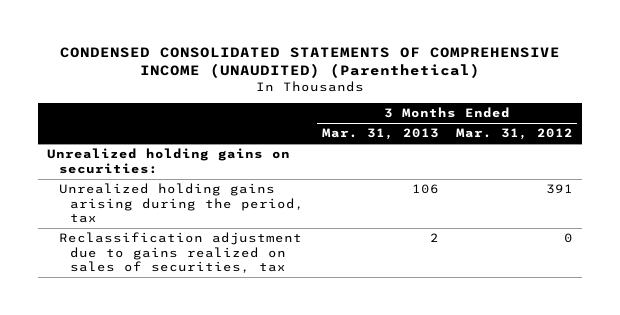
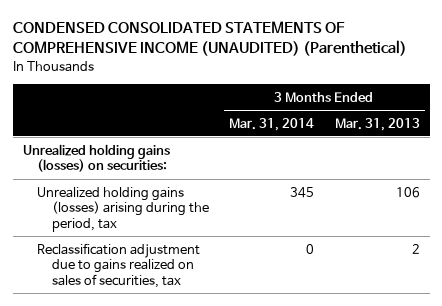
[456,128,574,141] Mar. 31, 2012 -> none
none -> [229,117,315,131] Mar. 31, 2014
[46,148,290,174] Unrealized holding gains on securities: -> [22,143,170,173] Unrealized holding gains (losses) on securities:
[58,183,305,224] Unrealized holding gains arising during the period, tax -> [37,186,209,232] Unrealized holding gains (losses) arising during the period, tax

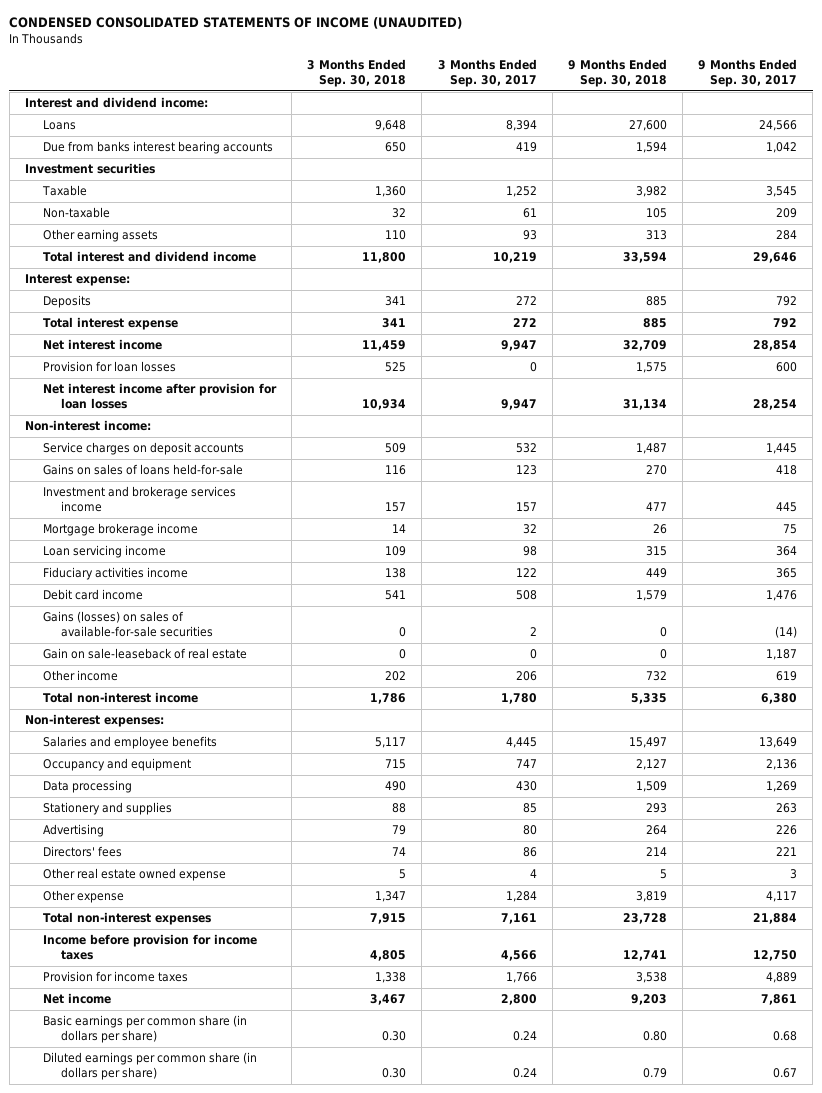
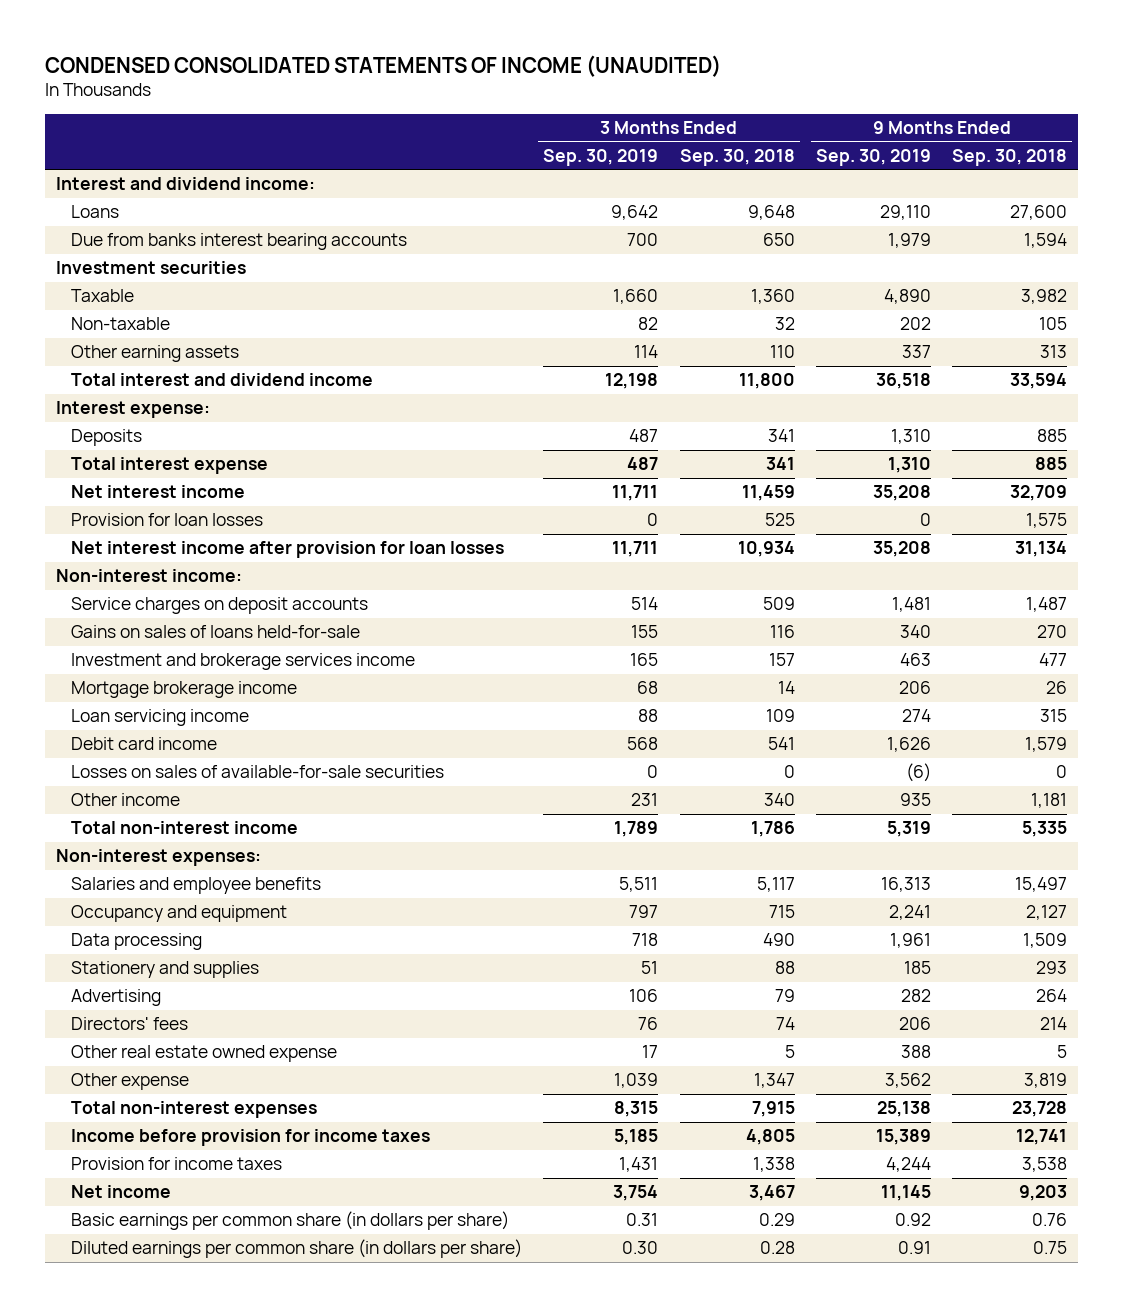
[437,59,537,88] 3 Months Ended Sep. 30, 2017 -> none
[698,59,798,88] 9 Months Ended Sep. 30, 2017 -> none
none -> [543,148,659,166] Sep. 30, 2019
none -> [815,148,931,166] Sep. 30, 2019
[42,567,188,581] Fiduciary activities income -> none
[42,648,247,660] Gain on sale-leaseback of real estate -> none
[42,611,214,637] Gains (losses) on sales of available-for-sale securities -> [70,765,444,779] Losses on sales of available-for-sale securities
[385,671,407,682] 202 -> [763,793,795,807] 340
[645,671,667,682] 732 -> [1031,793,1068,809] 1,181
[382,1030,407,1041] 0.30 -> [758,1213,795,1227] 0.29
[642,1030,667,1041] 0.80 -> [1032,1213,1068,1227] 0.76
[382,1067,407,1078] 0.30 -> [759,1241,795,1255] 0.28
[642,1067,667,1078] 0.79 -> [1033,1241,1068,1255] 0.75

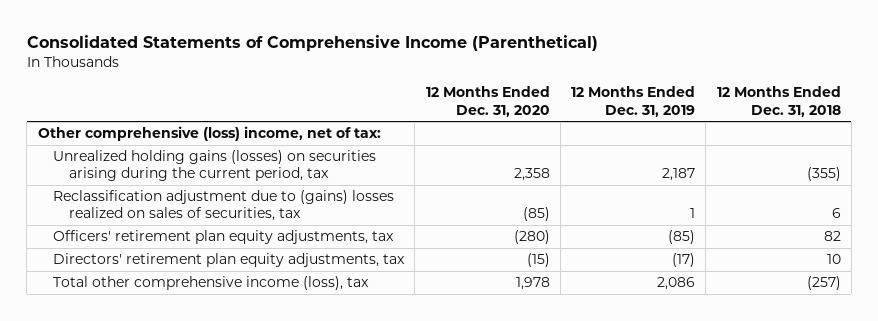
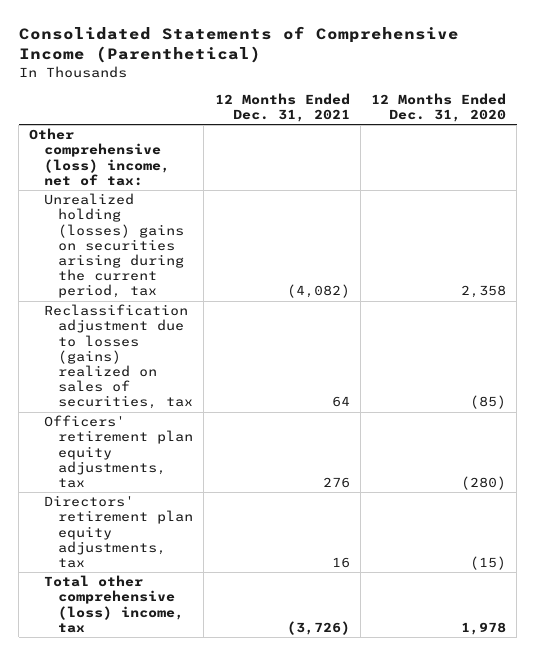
[571,86,696,117] 12 Months Ended Dec. 31, 2019 -> none
[716,86,841,117] 12 Months Ended Dec. 31, 2018 -> none
none -> [214,92,350,123] 12 Months Ended Dec. 31, 2021
[53,150,377,182] Unrealized holding gains (losses) on securities arising during the current period, tax -> [43,193,185,299] Unrealized holding (losses) gains on securities arising during the current period, tax
[53,190,395,222] Reclassification adjustment due to (gains) losses realized on sales of securities, tax -> [43,304,194,410] Reclassification adjustment due to losses (gains) realized on sales of securities, tax
[53,276,370,291] Total other comprehensive income (loss), tax -> [43,575,185,633] Total other comprehensive (loss) income, tax

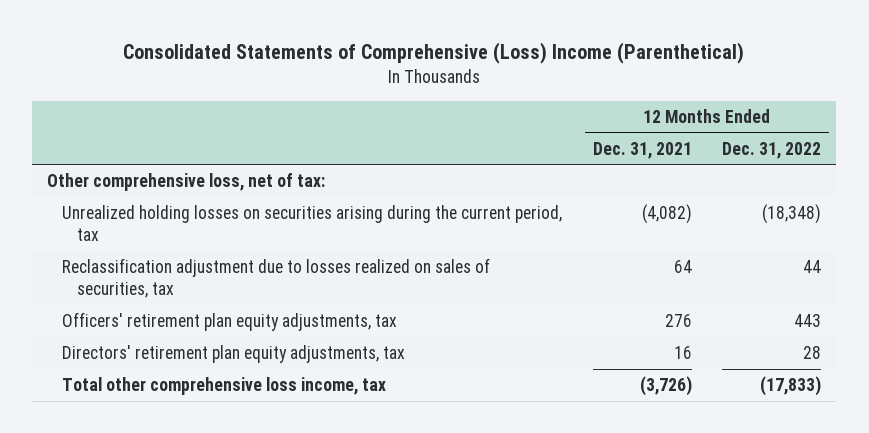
[18,25,459,64] Consolidated Statements of Comprehensive Income (Parenthetical) -> [123,42,745,65] Consolidated Statements of Comprehensive (Loss) Income (Parenthetical)
[371,92,507,123] 12 Months Ended Dec. 31, 2020 -> none
none -> [722,141,822,159] Dec. 31, 2022
[29,128,170,186] Other comprehensive (loss) income, net of tax: -> [47,173,326,192] Other comprehensive loss, net of tax:
[43,193,185,299] Unrealized holding (losses) gains on securities arising during the current period, tax -> [62,205,563,241] Unrealized holding losses on securities arising during the current period, tax
[43,304,194,410] Reclassification adjustment due to losses (gains) realized on sales of securities, tax -> [62,258,491,298] Reclassification adjustment due to losses realized on sales of securities, tax
[43,575,185,633] Total other comprehensive (loss) income, tax -> [62,377,387,396] Total other comprehensive loss income, tax

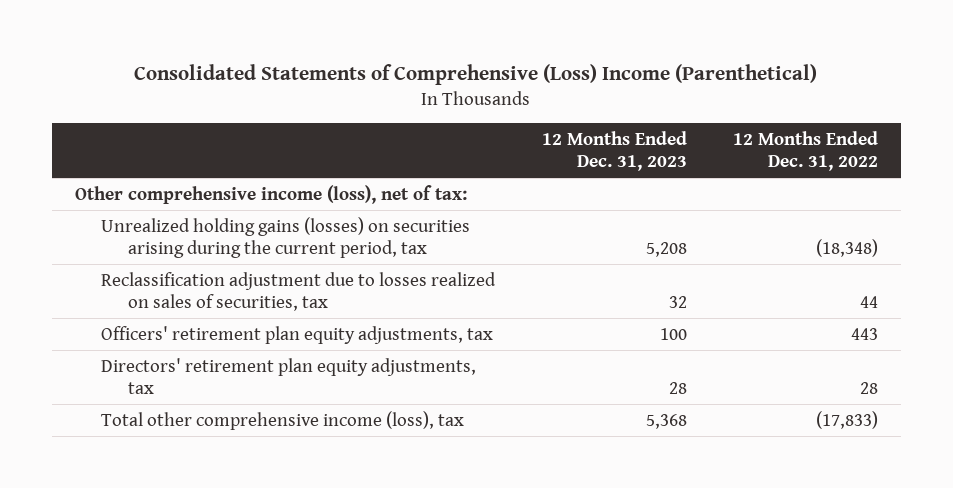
[592,141,692,159] Dec. 31, 2021 -> none
none -> [541,130,687,172] 12 Months Ended Dec. 31, 2023
[47,173,326,192] Other comprehensive loss, net of tax: -> [74,184,467,204] Other comprehensive income (loss), net of tax:
[62,205,563,241] Unrealized holding losses on securities arising during the current period, tax -> [101,216,471,259] Unrealized holding gains (losses) on securities arising during the current period, tax
[62,377,387,396] Total other comprehensive loss income, tax -> [101,410,465,430] Total other comprehensive income (loss), tax

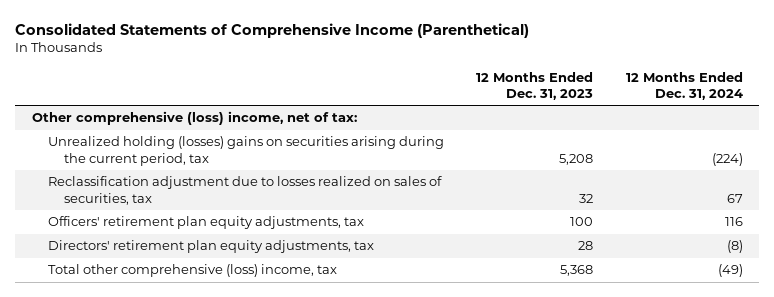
[134,64,818,86] Consolidated Statements of Comprehensive (Loss) Income (Parenthetical) -> [15,23,530,39] Consolidated Statements of Comprehensive Income (Parenthetical)
[733,130,879,172] 12 Months Ended Dec. 31, 2022 -> none
none -> [625,71,743,100] 12 Months Ended Dec. 31, 2024
[74,184,467,204] Other comprehensive income (loss), net of tax: -> [31,111,357,126] Other comprehensive (loss) income, net of tax:
[101,216,471,259] Unrealized holding gains (losses) on securities arising during the current period, tax -> [47,136,444,166] Unrealized holding (losses) gains on securities arising during the current period, tax
[101,410,465,430] Total other comprehensive income (loss), tax -> [47,264,337,278] Total other comprehensive (loss) income, tax

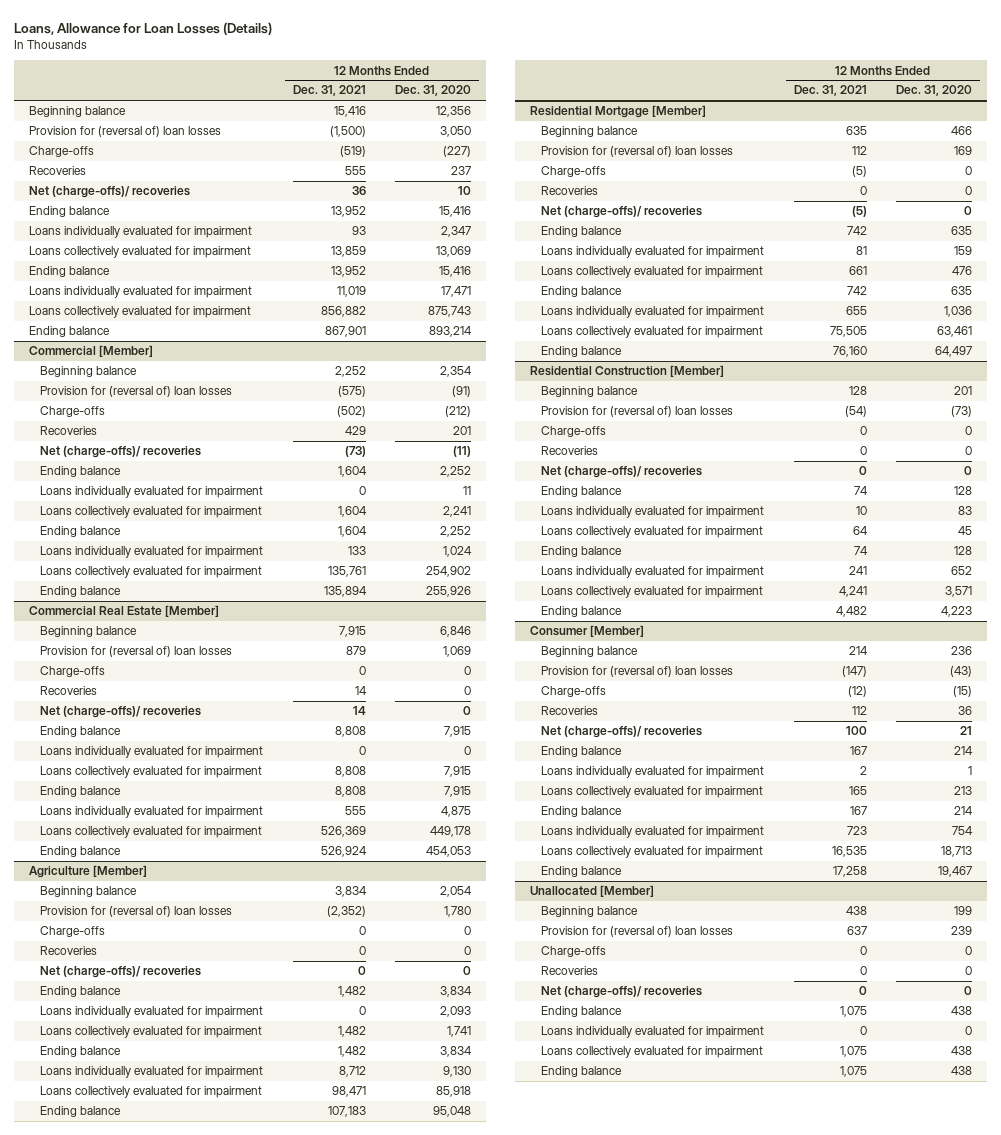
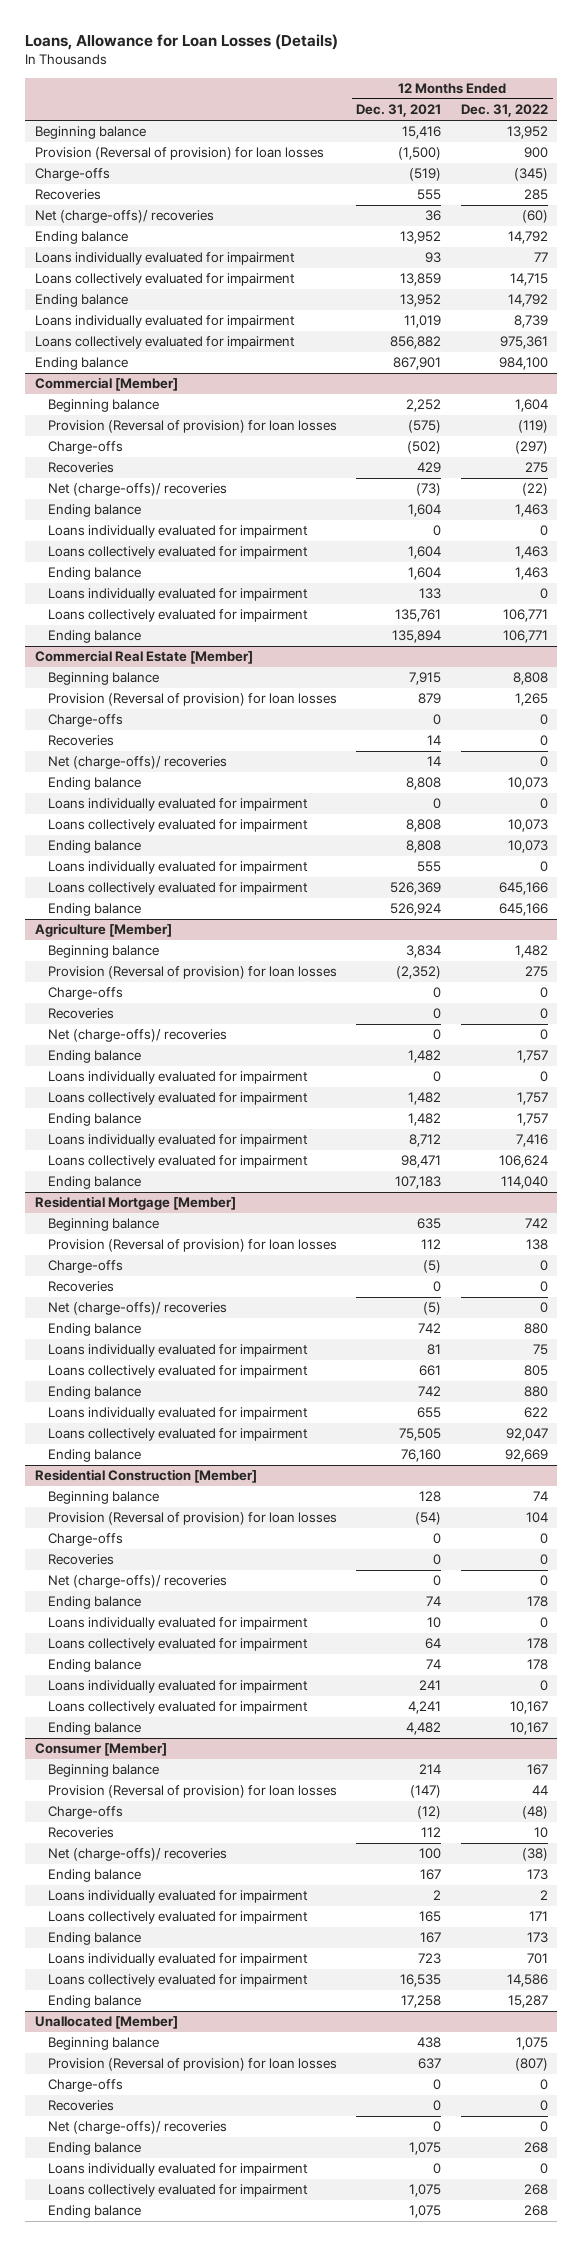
[395,85,472,97] Dec. 31, 2020 -> none
none -> [460,104,548,118] Dec. 31, 2022
[29,126,222,138] Provision for (reversal of) loan losses -> [34,147,324,161] Provision (Reversal of provision) for loan losses
[40,386,233,398] Provision for (reversal of) loan losses -> [48,420,338,434] Provision (Reversal of provision) for loan losses
[40,646,233,658] Provision for (reversal of) loan losses -> [48,693,338,707] Provision (Reversal of provision) for loan losses
[40,906,233,918] Provision for (reversal of) loan losses -> [48,966,338,980] Provision (Reversal of provision) for loan losses
[541,146,734,158] Provision for (reversal of) loan losses -> [48,1239,338,1253] Provision (Reversal of provision) for loan losses
[541,406,734,418] Provision for (reversal of) loan losses -> [48,1512,338,1526] Provision (Reversal of provision) for loan losses
[541,666,734,678] Provision for (reversal of) loan losses -> [48,1785,338,1799] Provision (Reversal of provision) for loan losses
[541,926,734,938] Provision for (reversal of) loan losses -> [48,2058,338,2072] Provision (Reversal of provision) for loan losses

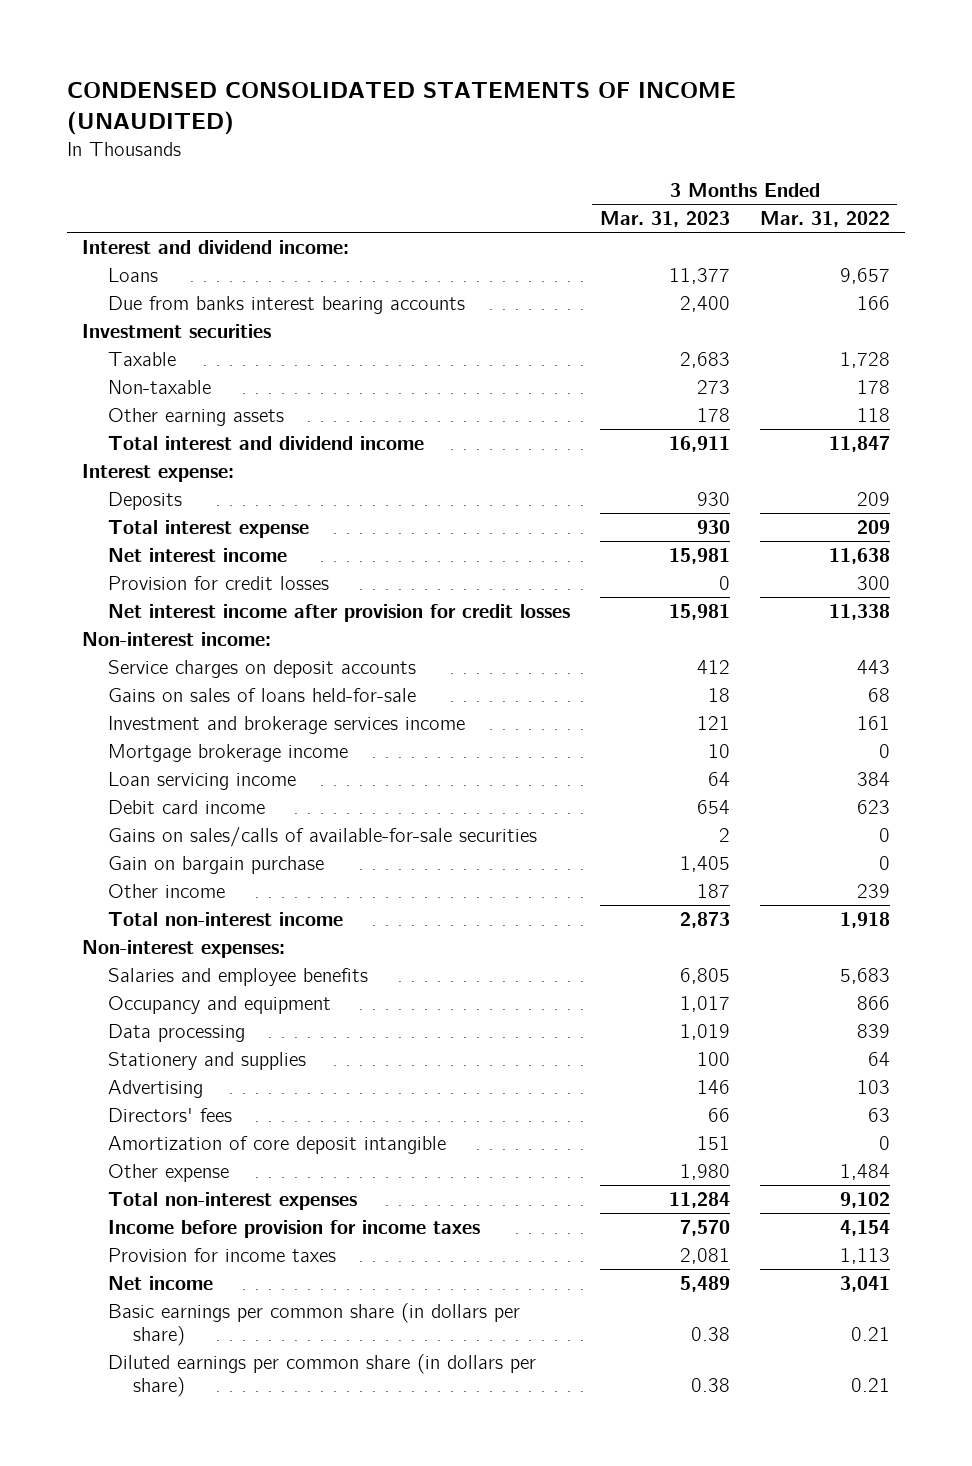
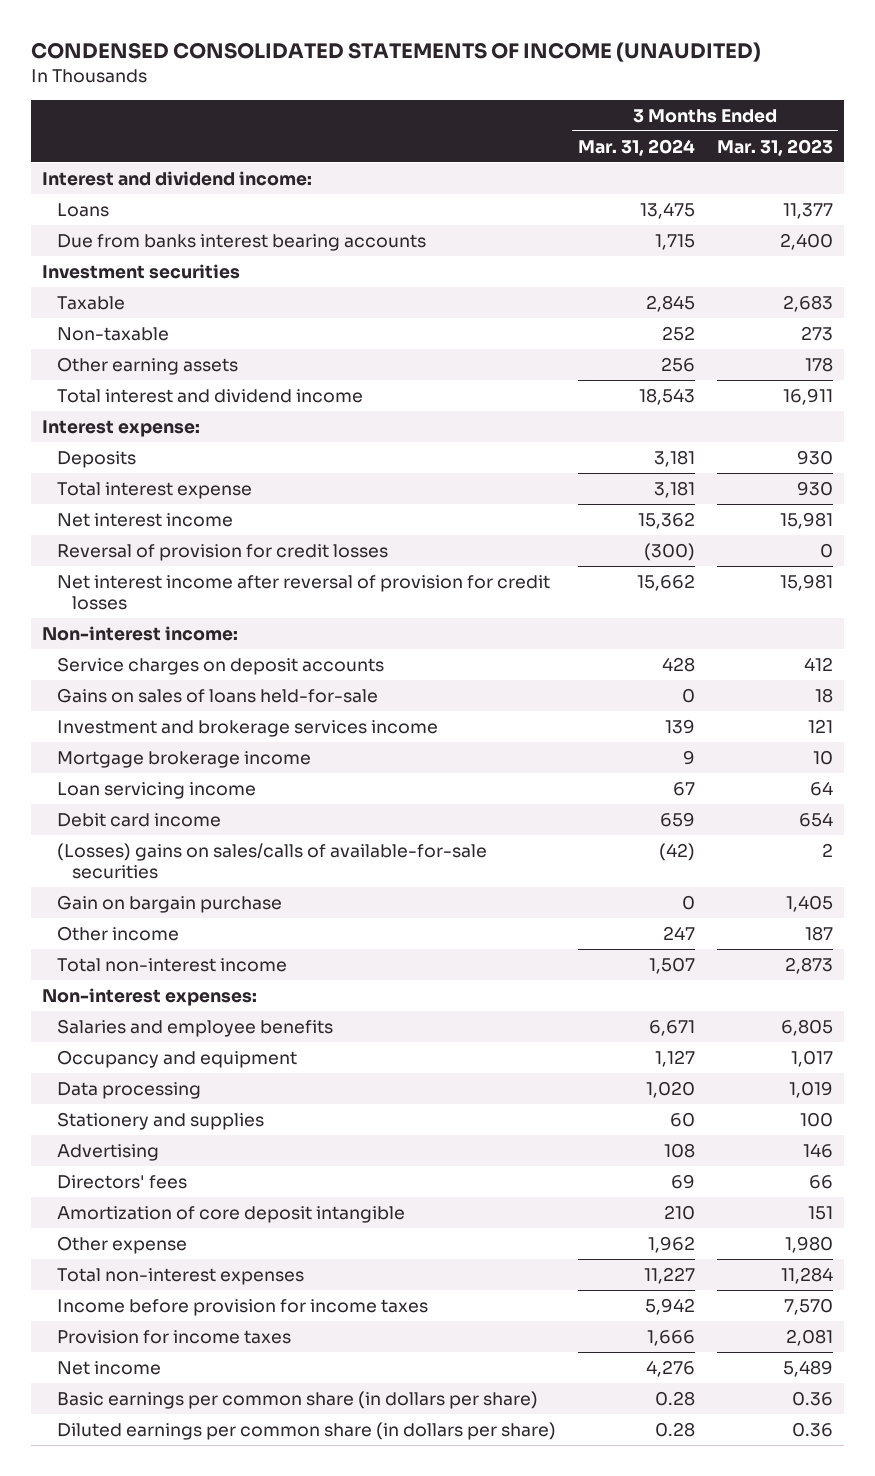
[759,211,890,228] Mar. 31, 2022 -> none
none -> [577,138,695,156] Mar. 31, 2024
[107,575,329,590] Provision for credit losses -> [57,543,389,561] Reversal of provision for credit losses
[107,603,570,622] Net interest income after provision for credit losses -> [57,574,551,610] Net interest income after reversal of provision for credit losses
[107,826,537,847] Gains on sales/calls of available-for-sale securities -> [57,842,488,879] (Losses) gains on sales/calls of available-for-sale securities
[690,1327,730,1342] 0.38 -> [791,1390,833,1406] 0.36
[690,1378,730,1393] 0.38 -> [791,1421,833,1437] 0.36

